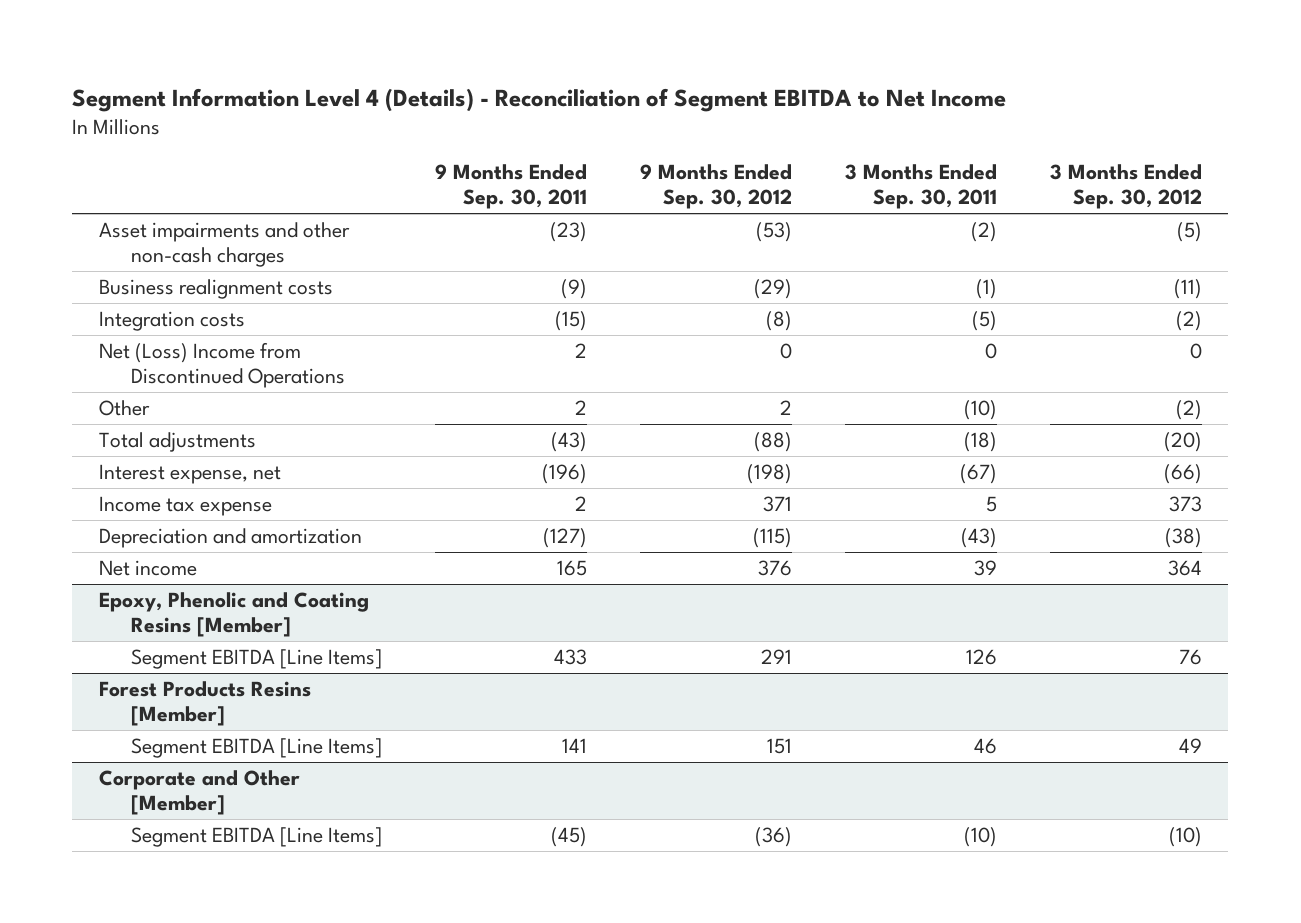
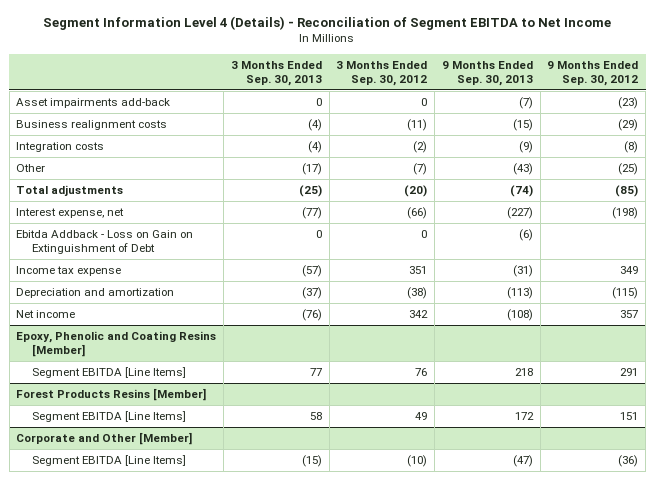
[435,163,588,209] 9 Months Ended Sep. 30, 2011 -> none
[844,163,997,209] 3 Months Ended Sep. 30, 2011 -> none
none -> [230,61,322,86] 3 Months Ended Sep. 30, 2013
none -> [441,61,533,86] 9 Months Ended Sep. 30, 2013
[98,222,350,268] Asset impairments and other non-cash charges -> none
none -> [16,98,171,109] Asset impairments add-back
[98,342,346,389] Net (Loss) Income from Discontinued Operations -> none
[780,400,793,416] 2 -> [618,163,639,176] (25)
[1175,400,1202,421] (2) -> [413,163,428,176] (7)
[754,432,793,453] (88) -> [615,185,639,198] (85)
none -> [16,230,194,254] Ebitda Addback - Loss on Gain on Extinguishment of Debt
[763,496,793,513] 371 -> [620,266,639,275] 349
[1168,496,1202,513] 373 -> [409,266,428,275] 351
[758,560,793,577] 376 -> [620,310,639,319] 357
[1167,560,1202,577] 364 -> [409,310,429,319] 342

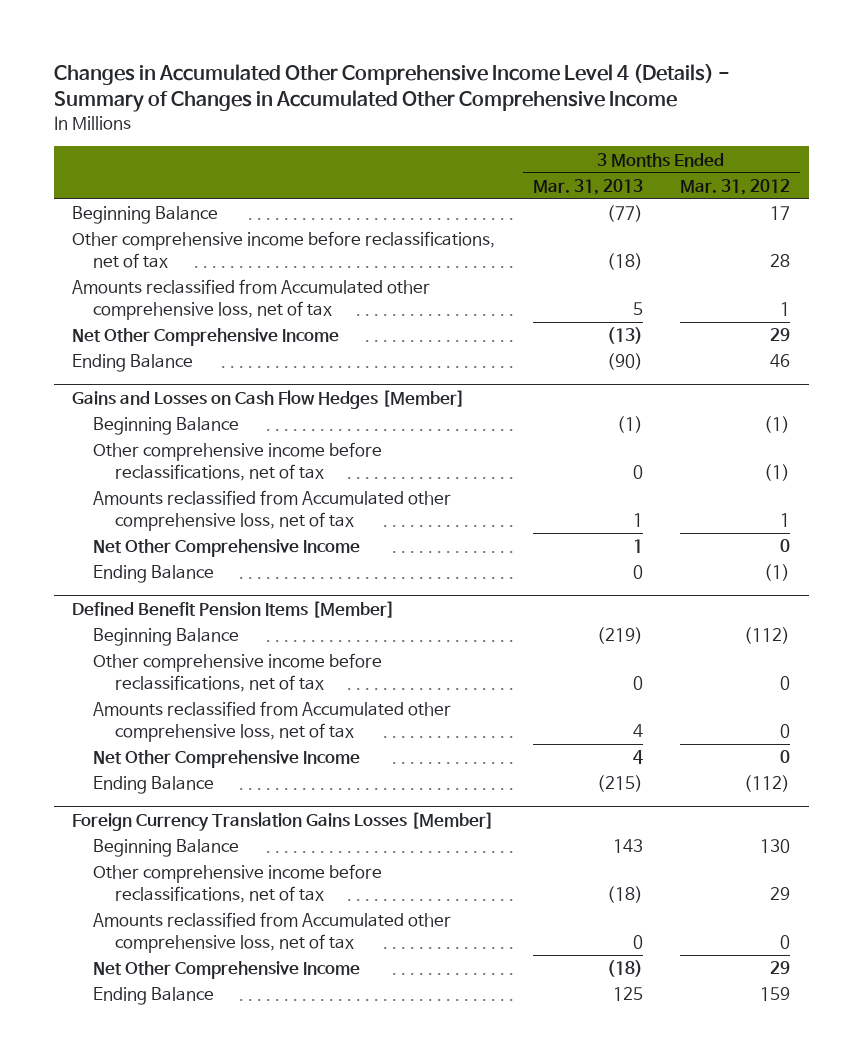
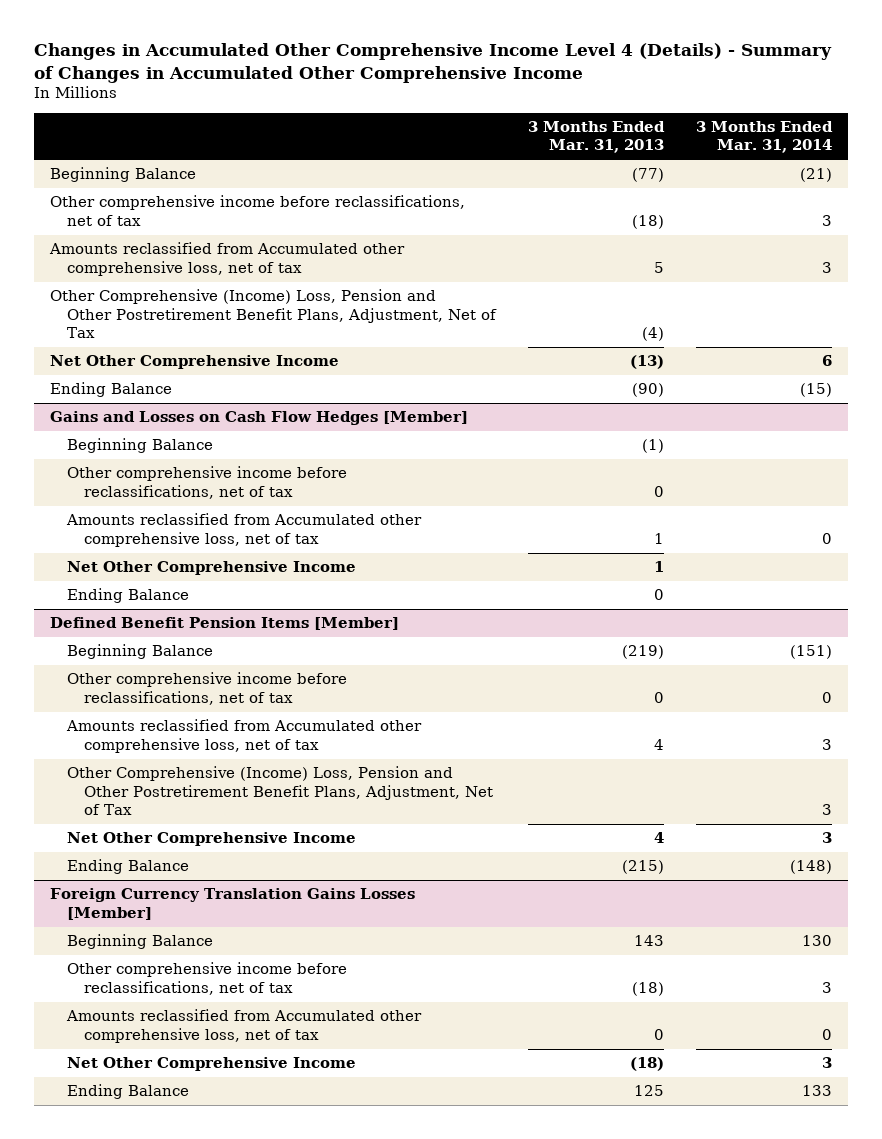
[680,178,791,195] Mar. 31, 2012 -> none
none -> [695,120,833,154] 3 Months Ended Mar. 31, 2014
none -> [50,289,497,339] Other Comprehensive (Income) Loss, Pension and Other Postretirement Benefit Plans, Adjustment, Net of Tax
none -> [66,766,493,816] Other Comprehensive (Income) Loss, Pension and Other Postretirement Benefit Plans, Adjustment, Net of Tax

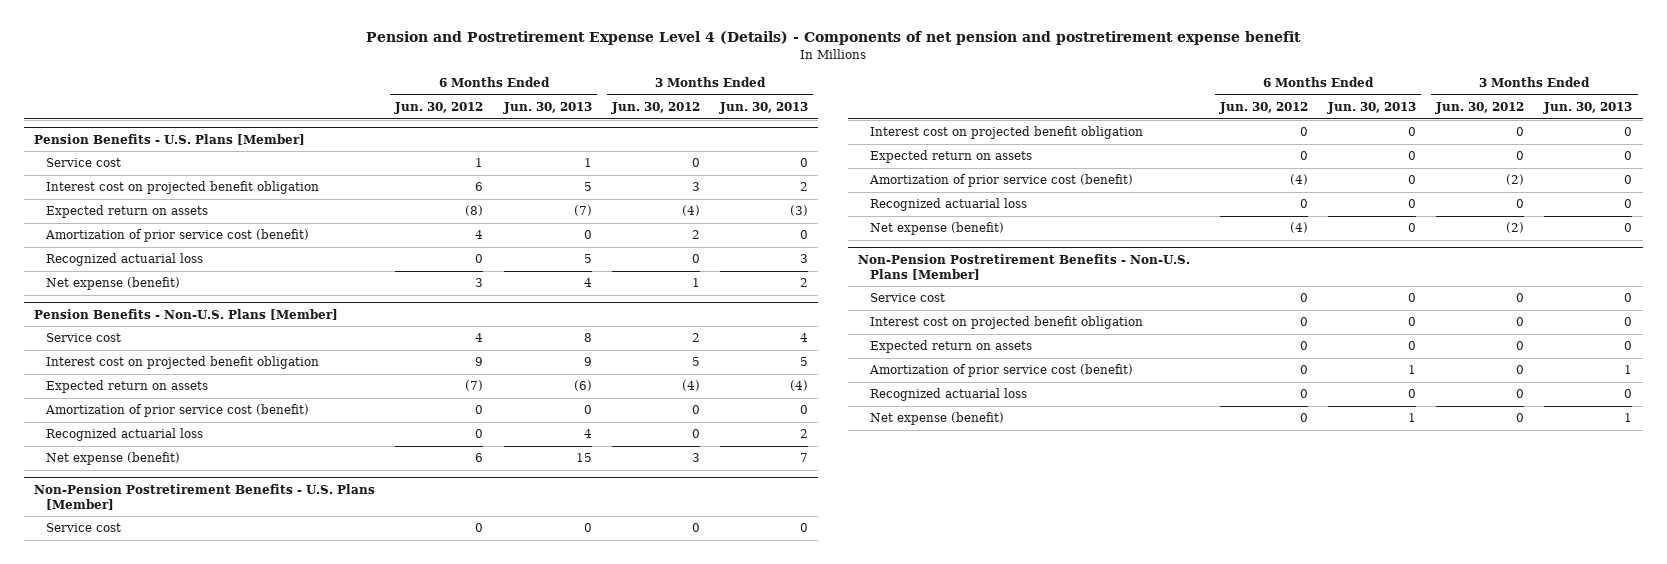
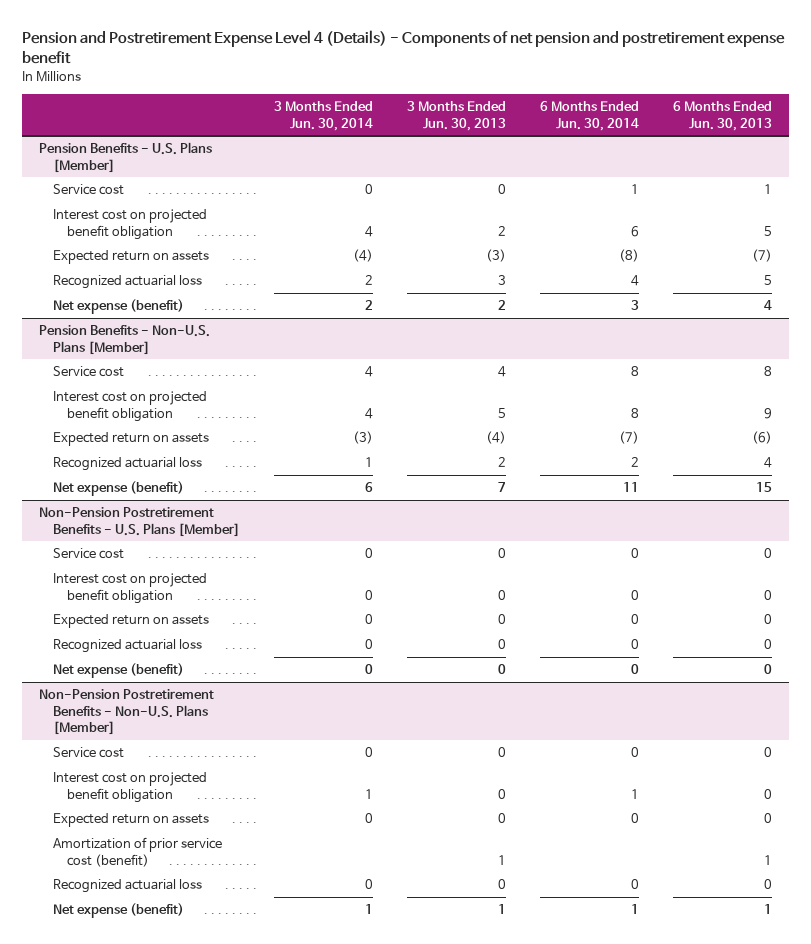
[394,102,484,115] Jun. 30, 2012 -> none
[610,102,700,115] Jun. 30, 2012 -> none
none -> [273,101,373,131] 3 Months Ended Jun. 30, 2014
none -> [539,101,639,131] 6 Months Ended Jun. 30, 2014
[44,229,309,243] Amortization of prior service cost (benefit) -> none
[44,404,309,418] Amortization of prior service cost (benefit) -> none
[869,174,1134,188] Amortization of prior service cost (benefit) -> none

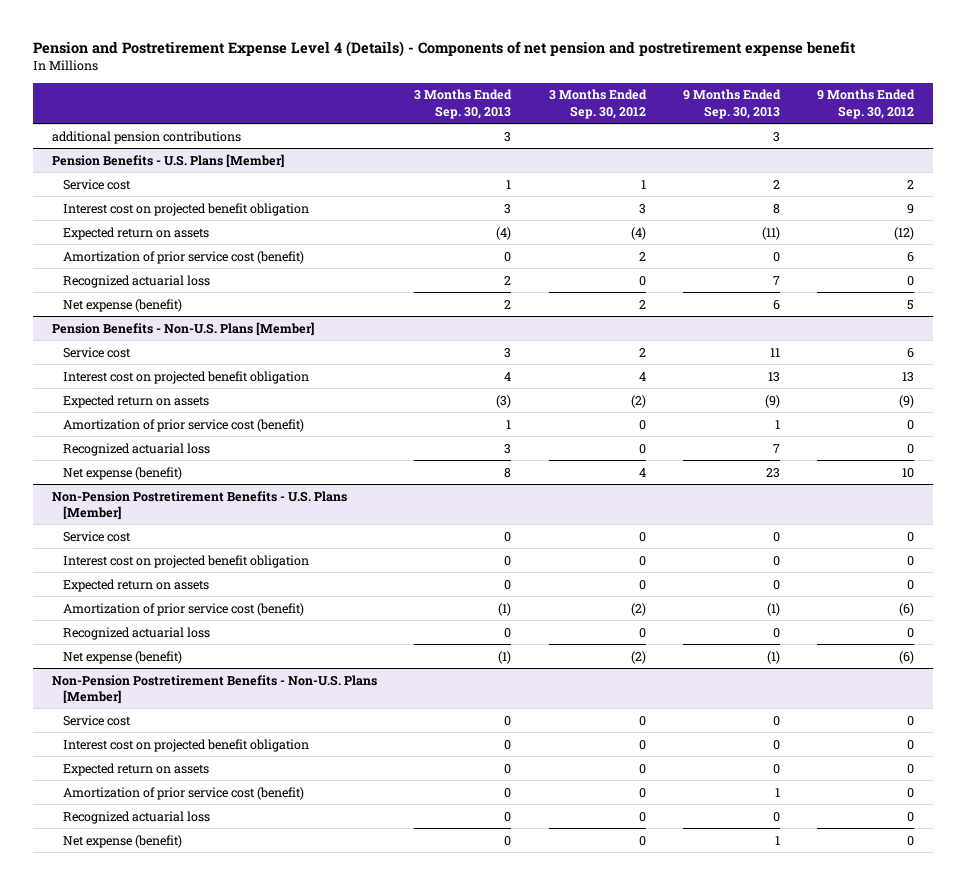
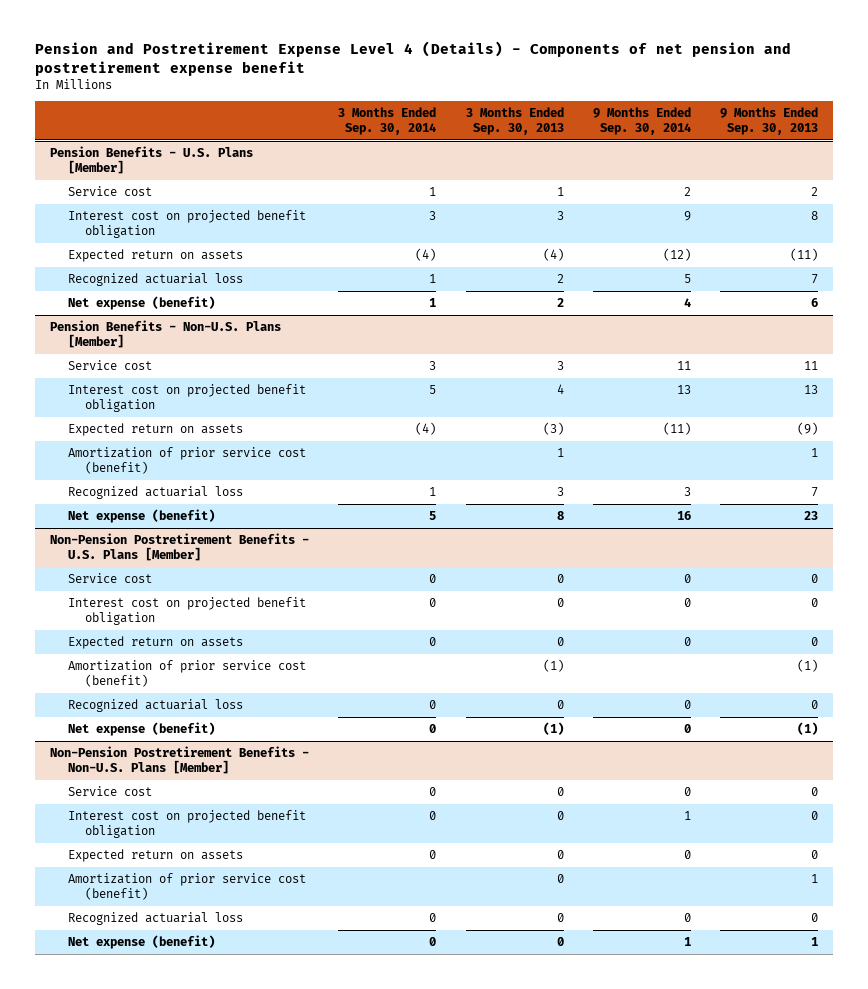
[548,89,647,119] 3 Months Ended Sep. 30, 2012 -> none
[817,89,916,119] 9 Months Ended Sep. 30, 2012 -> none
none -> [338,107,437,136] 3 Months Ended Sep. 30, 2014
none -> [593,107,692,136] 9 Months Ended Sep. 30, 2014
[52,130,242,144] additional pension contributions -> none
[62,250,304,264] Amortization of prior service cost (benefit) -> none

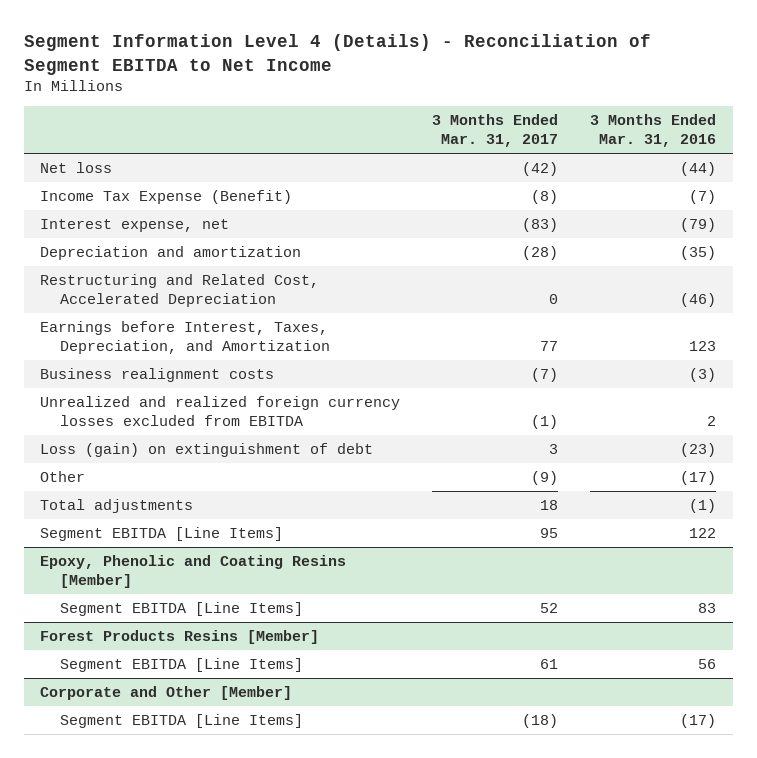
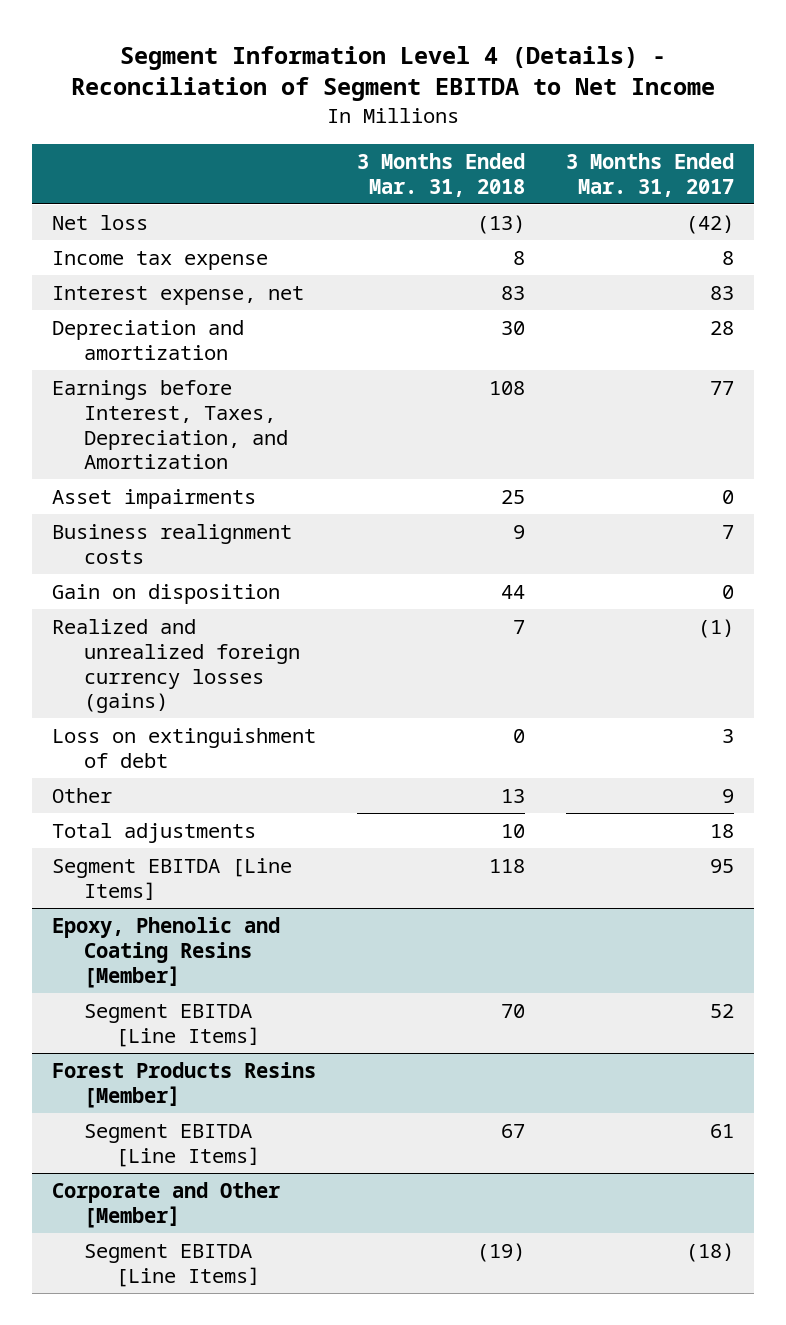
[590,114,717,148] 3 Months Ended Mar. 31, 2016 -> none
none -> [356,152,525,197] 3 Months Ended Mar. 31, 2018
[40,274,320,308] Restructuring and Related Cost, Accelerated Depreciation -> none
[40,190,293,205] Income Tax Expense (Benefit) -> [52,250,269,270] Income tax expense
[531,190,559,205] (8) -> [721,250,734,265] 8
[522,218,559,233] (83) -> [709,285,734,300] 83
[522,246,559,261] (28) -> [709,320,734,335] 28
none -> [52,488,257,509] Asset impairments
[531,368,559,383] (7) -> [721,524,734,539] 7
none -> [52,583,281,604] Gain on disposition
[40,396,401,427] Unrealized and realized foreign currency losses excluded from EBITDA -> [52,618,300,714] Realized and unrealized foreign currency losses (gains)
[40,443,374,458] Loss (gain) on extinguishment of debt -> [52,727,317,768] Loss on extinguishment of debt
[531,471,559,486] (9) -> [721,788,734,803] 9

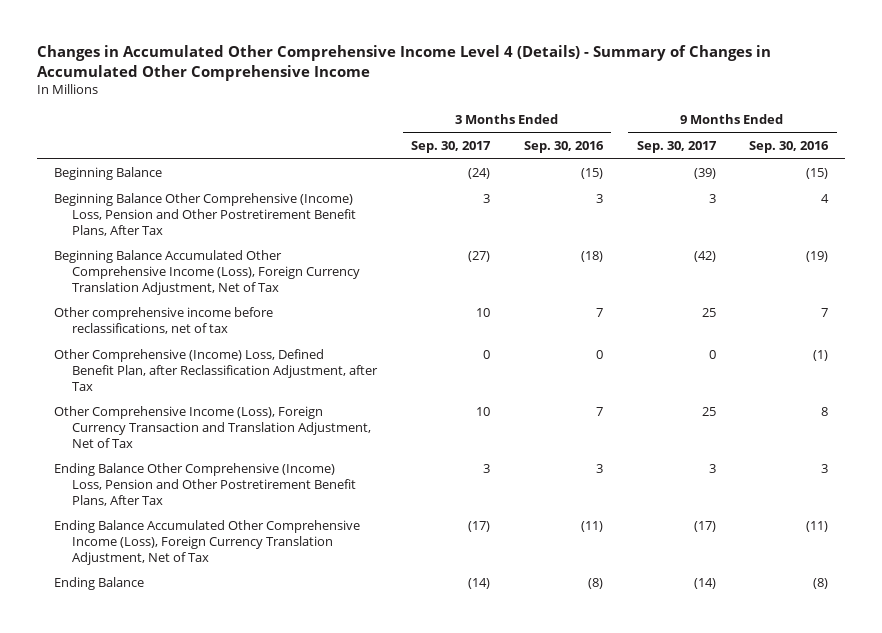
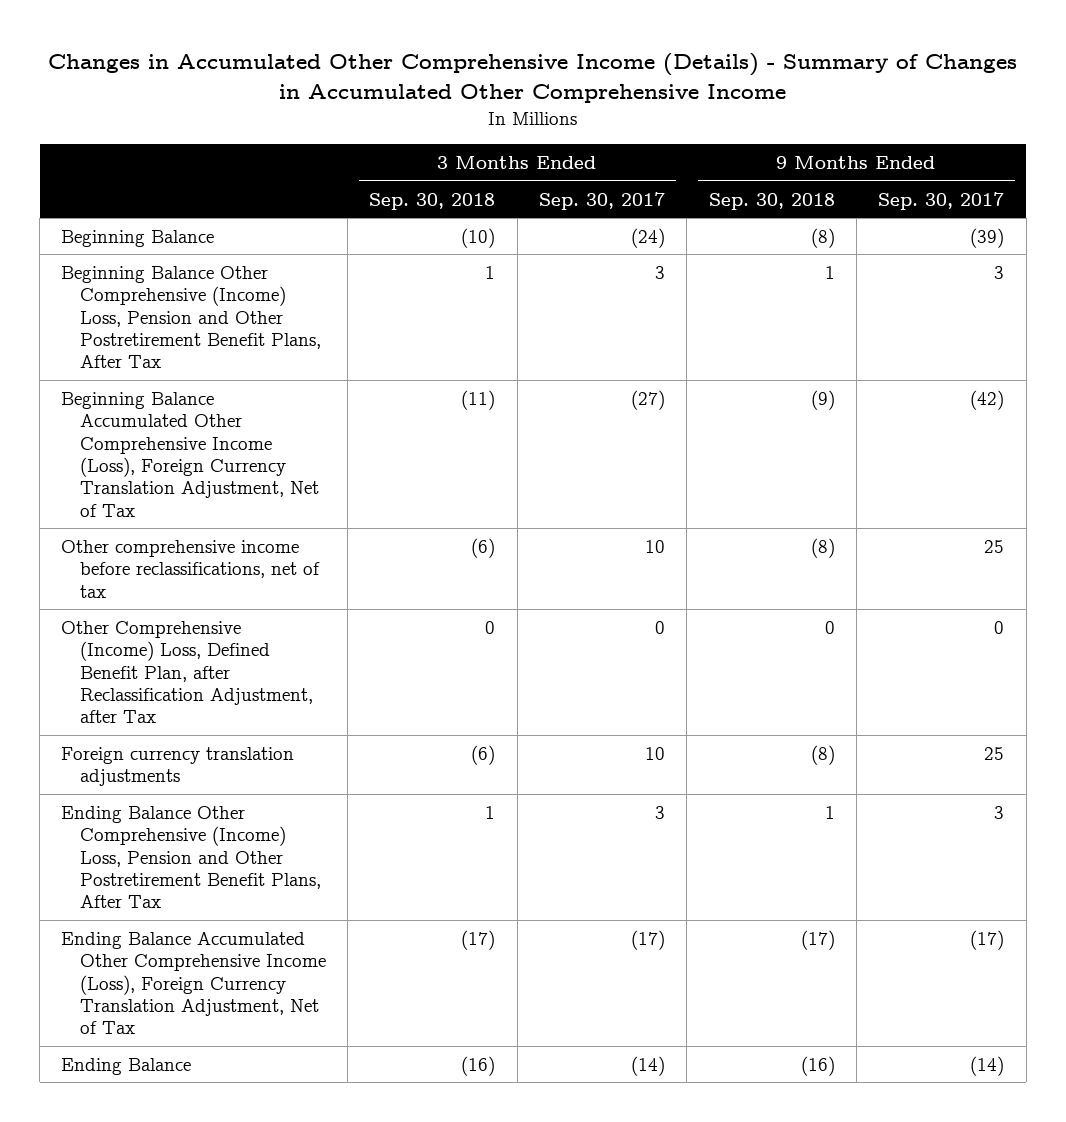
[36,44,771,81] Changes in Accumulated Other Comprehensive Income Level 4 (Details) - Summary of Changes in Accumulated Other Comprehensive Income -> [47,53,1017,104] Changes in Accumulated Other Comprehensive Income (Details) - Summary of Changes in Accumulated Other Comprehensive Income
[523,141,604,154] Sep. 30, 2016 -> none
[749,141,830,154] Sep. 30, 2016 -> none
none -> [369,192,496,210] Sep. 30, 2018
none -> [708,192,835,210] Sep. 30, 2018
[53,406,372,449] Other Comprehensive Income (Loss), Foreign Currency Transaction and Translation Adjustment, Net of Tax -> [61,746,295,787] Foreign currency translation adjustments

